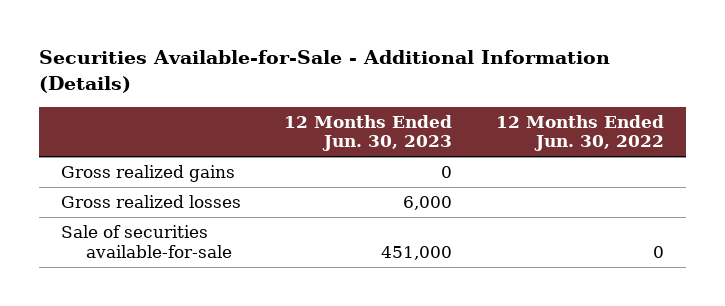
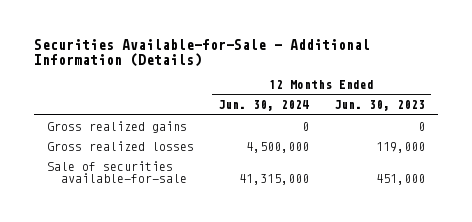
[496,114,665,152] 12 Months Ended Jun. 30, 2022 -> none
none -> [218,100,310,112] Jun. 30, 2024
[403,196,453,211] 6,000 -> [376,141,426,153] 119,000

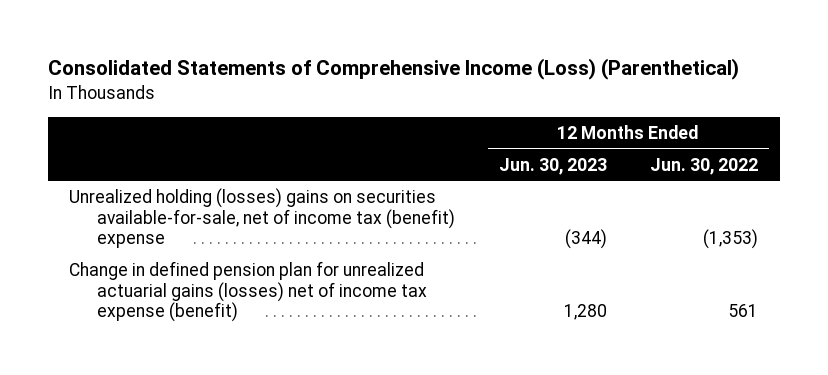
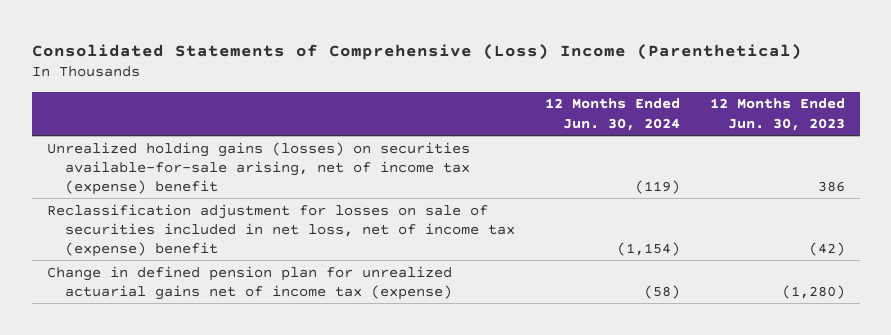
[47,58,739,81] Consolidated Statements of Comprehensive Income (Loss) (Parenthetical) -> [31,43,802,60] Consolidated Statements of Comprehensive (Loss) Income (Parenthetical)
[650,157,759,175] Jun. 30, 2022 -> none
none -> [544,98,680,131] 12 Months Ended Jun. 30, 2024
none -> [46,141,471,195] Unrealized holding gains (losses) on securities available-for-sale arising, net of income tax (expense) benefit
[69,188,455,249] Unrealized holding (losses) gains on securities available-for-sale, net of income tax (benefit) expense -> [46,203,516,257] Reclassification adjustment for losses on sale of securities included in net loss, net of income tax (expense) benefit
[564,229,607,250] (344) -> [808,241,845,256] (42)
[69,261,427,323] Change in defined pension plan for unrealized actuarial gains (losses) net of income tax expense (benefit) -> [46,265,453,300] Change in defined pension plan for unrealized actuarial gains net of income tax (expense)
[563,304,607,321] 1,280 -> [781,284,845,299] (1,280)

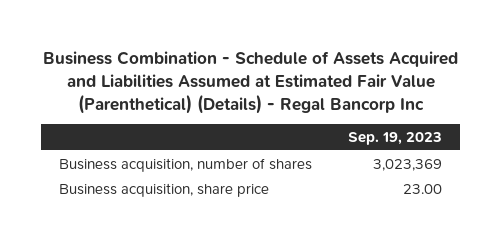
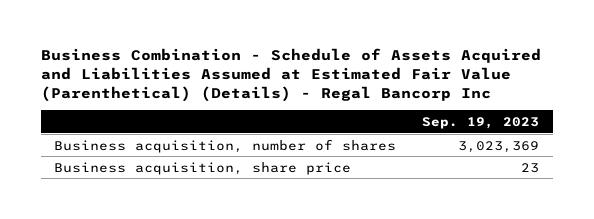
[403,183,443,194] 23.00 -> [521,162,540,173] 23

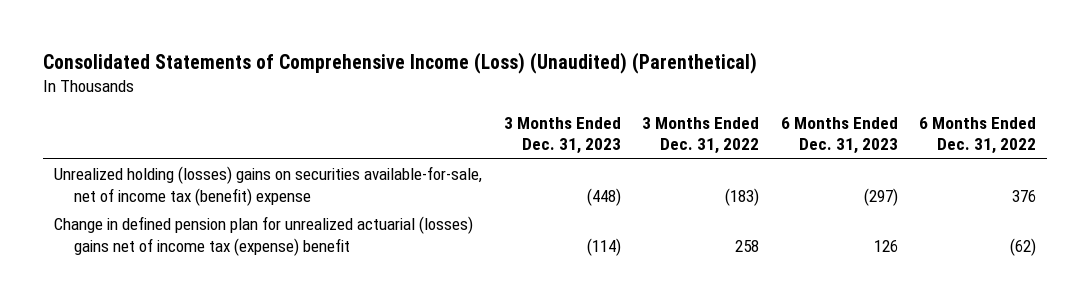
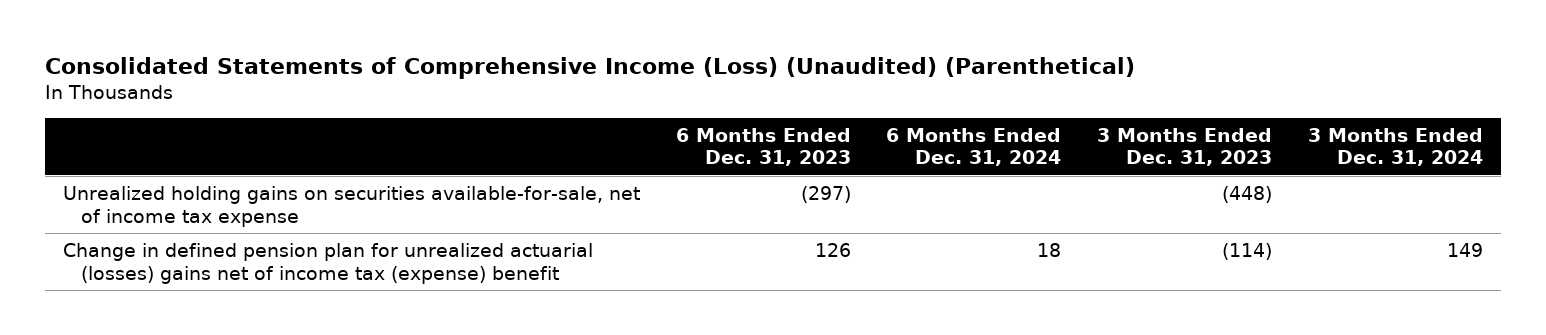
[642,117,760,155] 3 Months Ended Dec. 31, 2022 -> none
[919,117,1037,155] 6 Months Ended Dec. 31, 2022 -> none
none -> [886,127,1062,167] 6 Months Ended Dec. 31, 2024
none -> [1307,127,1483,167] 3 Months Ended Dec. 31, 2024
[54,166,483,206] Unrealized holding (losses) gains on securities available-for-sale, net of income tax (benefit) expense -> [62,185,640,227] Unrealized holding gains on securities available-for-sale, net of income tax expense

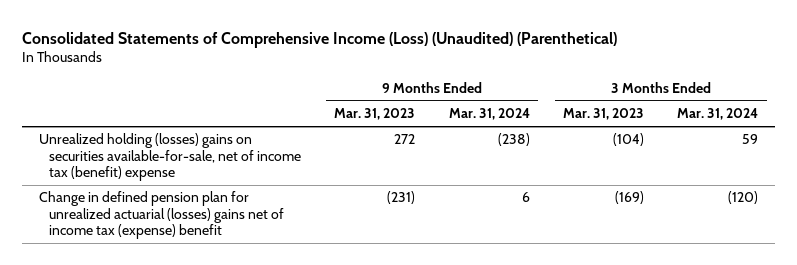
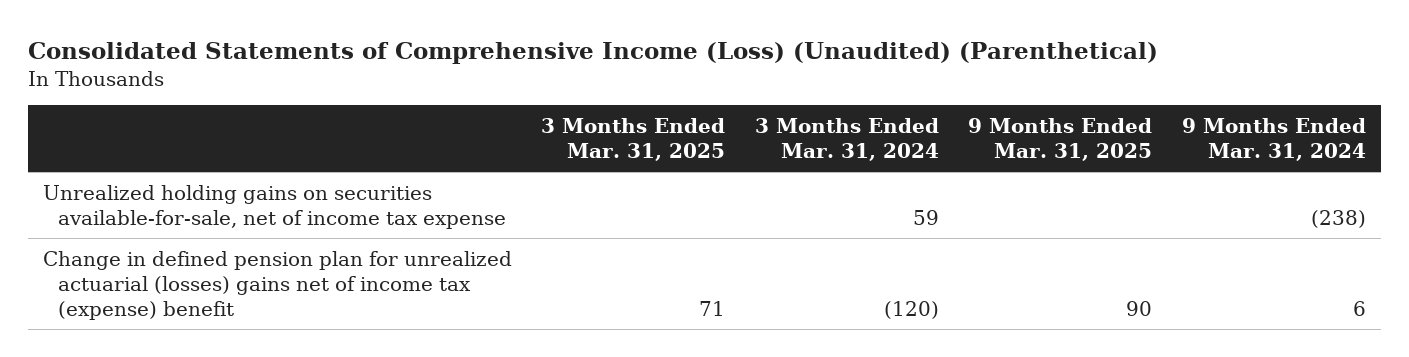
[334,108,416,121] Mar. 31, 2023 -> none
[562,108,644,121] Mar. 31, 2023 -> none
none -> [541,117,726,161] 3 Months Ended Mar. 31, 2025
none -> [968,117,1153,161] 9 Months Ended Mar. 31, 2025
[38,133,302,182] Unrealized holding (losses) gains on securities available-for-sale, net of income tax (benefit) expense -> [42,184,506,229] Unrealized holding gains on securities available-for-sale, net of income tax expense

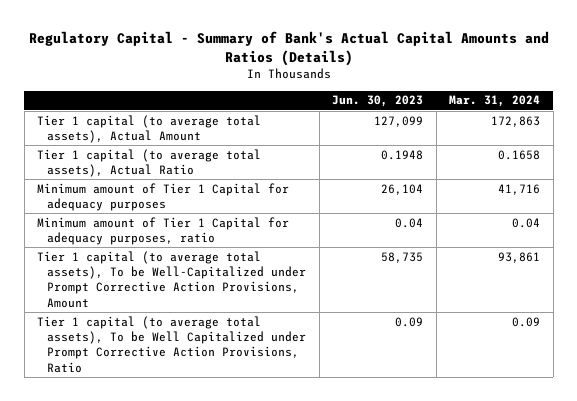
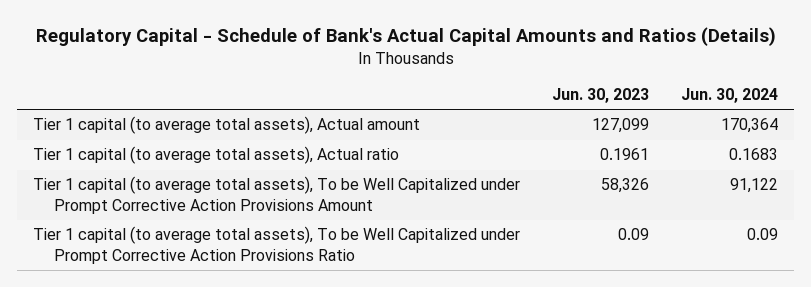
[28,31,549,66] Regulatory Capital - Summary of Bank's Actual Capital Amounts and Ratios (Details) -> [35,26,776,46] Regulatory Capital - Schedule of Bank's Actual Capital Amounts and Ratios (Details)
[449,95,541,108] Mar. 31, 2024 -> none
none -> [681,88,779,104] Jun. 30, 2024
[37,182,290,212] Minimum amount of Tier 1 Capital for adequacy purposes -> none
[37,216,290,246] Minimum amount of Tier 1 Capital for adequacy purposes, ratio -> none
[37,114,262,144] Tier 1 capital (to average total assets), Actual Amount -> [33,116,421,135] Tier 1 capital (to average total assets), Actual amount
[37,148,262,178] Tier 1 capital (to average total assets), Actual Ratio -> [33,146,400,165] Tier 1 capital (to average total assets), Actual ratio
[381,149,424,160] 0.1948 -> [600,148,650,161] 0.1961
[37,250,307,308] Tier 1 capital (to average total assets), To be Well-Capitalized under Prompt Corrective Action Provisions, Amount -> [33,176,521,215] Tier 1 capital (to average total assets), To be Well Capitalized under Prompt Corrective Action Provisions Amount
[381,251,424,263] 58,735 -> [601,178,650,194] 58,326
[37,315,307,373] Tier 1 capital (to average total assets), To be Well Capitalized under Prompt Corrective Action Provisions, Ratio -> [33,226,521,265] Tier 1 capital (to average total assets), To be Well Capitalized under Prompt Corrective Action Provisions Ratio

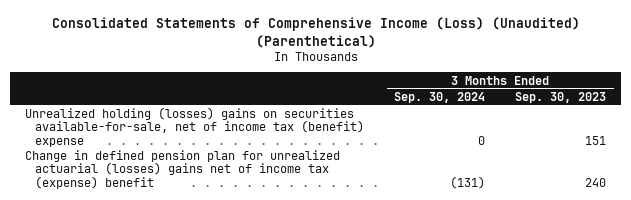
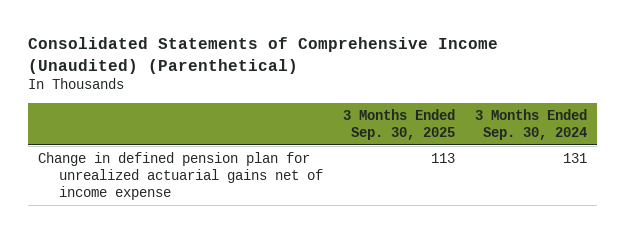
[51,16,580,48] Consolidated Statements of Comprehensive Income (Loss) (Unaudited) (Parenthetical) -> [27,37,498,74] Consolidated Statements of Comprehensive Income (Unaudited) (Parenthetical)
[515,91,607,103] Sep. 30, 2023 -> none
none -> [343,109,456,140] 3 Months Ended Sep. 30, 2025
[25,107,365,147] Unrealized holding (losses) gains on securities available-for-sale, net of income tax (benefit) expense -> none
[25,150,341,189] Change in defined pension plan for unrealized actuarial (losses) gains net of income tax (expense) benefit -> [37,152,324,200] Change in defined pension plan for unrealized actuarial gains net of income expense
[450,175,486,189] (131) -> [563,153,588,164] 131

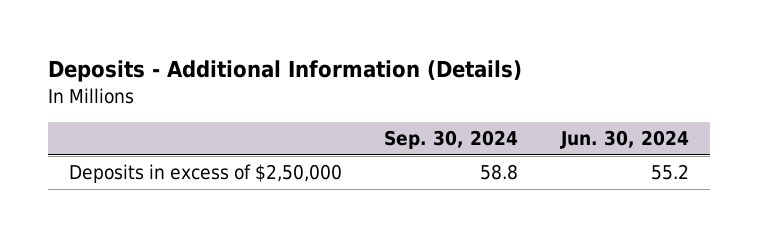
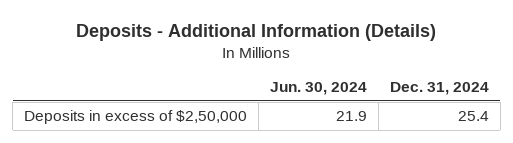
[384,130,519,150] Sep. 30, 2024 -> none
none -> [389,82,489,96] Dec. 31, 2024
[650,164,689,181] 55.2 -> [335,111,367,122] 21.9

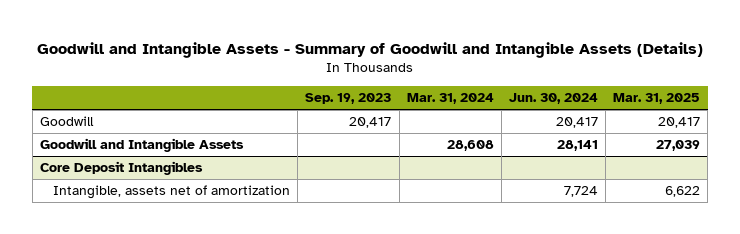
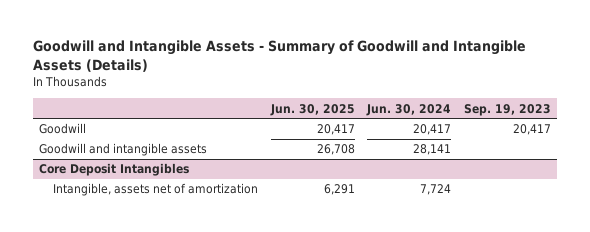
[406,93,494,105] Mar. 31, 2024 -> none
[613,93,701,105] Mar. 31, 2025 -> none
none -> [269,103,355,116] Jun. 30, 2025
[40,138,245,153] Goodwill and Intangible Assets -> [39,143,208,157] Goodwill and intangible assets

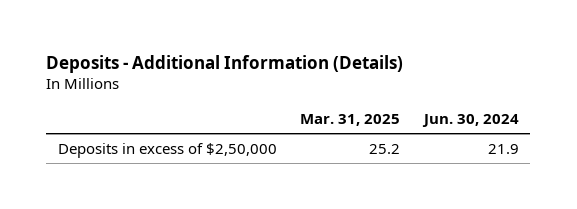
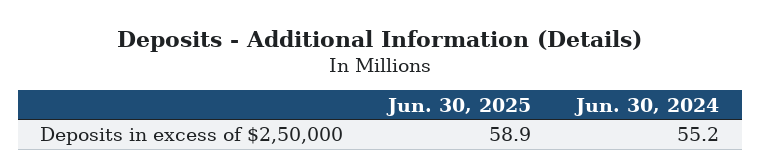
[300,114,401,127] Mar. 31, 2025 -> none
none -> [386,97,532,116] Jun. 30, 2025
[487,144,519,155] 21.9 -> [677,127,720,142] 55.2

